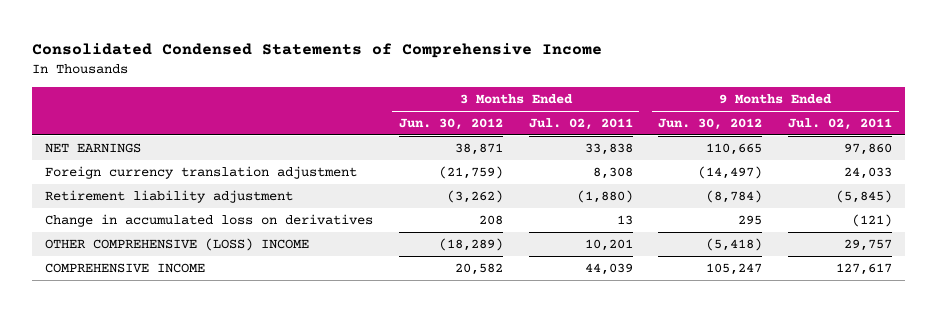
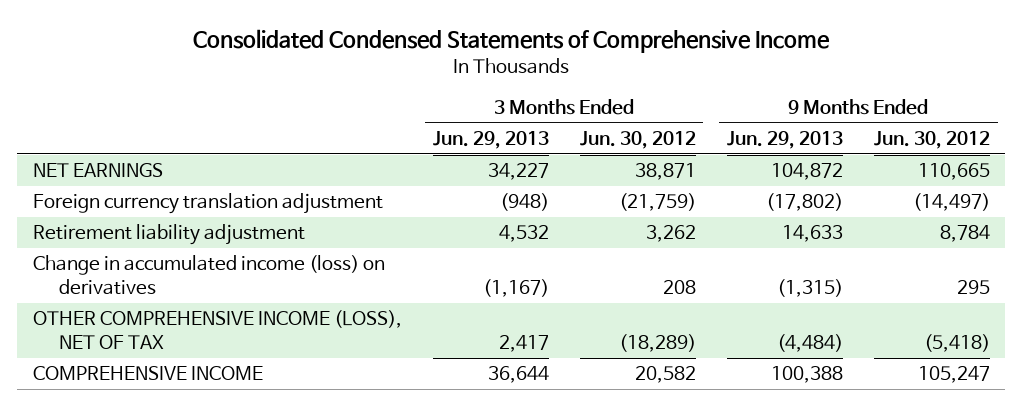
[528,117,633,130] Jul. 02, 2011 -> none
[788,117,893,130] Jul. 02, 2011 -> none
none -> [432,131,549,150] Jun. 29, 2013
none -> [726,131,843,150] Jun. 29, 2013
[446,189,503,203] (3,262) -> [645,225,696,243] 3,262
[706,189,763,203] (8,784) -> [939,225,990,243] 8,784
[45,213,374,227] Change in accumulated loss on derivatives -> [32,255,385,296] Change in accumulated income (loss) on derivatives
[45,237,310,251] OTHER COMPREHENSIVE (LOSS) INCOME -> [32,310,402,350] OTHER COMPREHENSIVE INCOME (LOSS), NET OF TAX

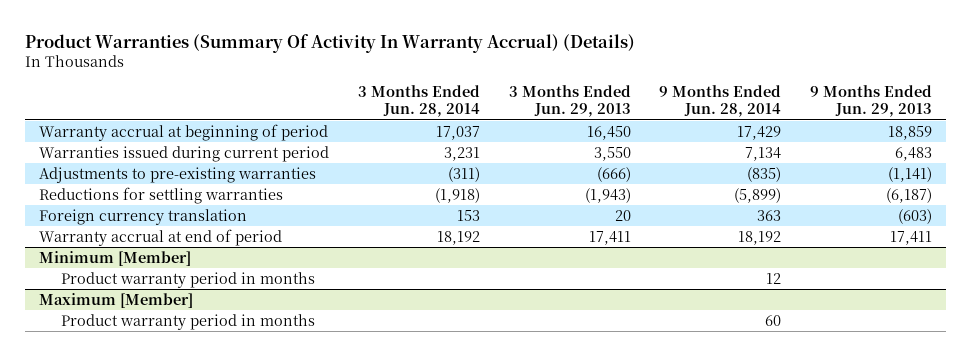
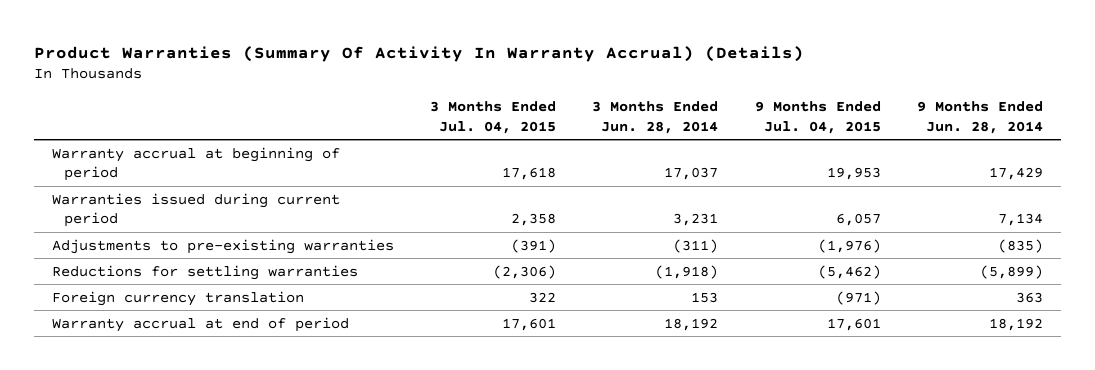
[508,85,631,118] 3 Months Ended Jun. 29, 2013 -> none
[809,85,932,118] 9 Months Ended Jun. 29, 2013 -> none
none -> [430,101,557,134] 3 Months Ended Jul. 04, 2015
none -> [754,101,881,134] 9 Months Ended Jul. 04, 2015
[39,250,192,266] Minimum [Member] -> none
[61,271,316,288] Product warranty period in months -> none
[39,292,194,308] Maximum [Member] -> none
[61,313,316,330] Product warranty period in months -> none

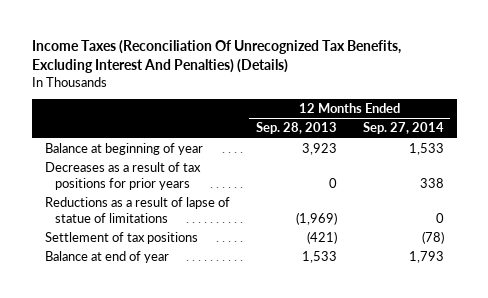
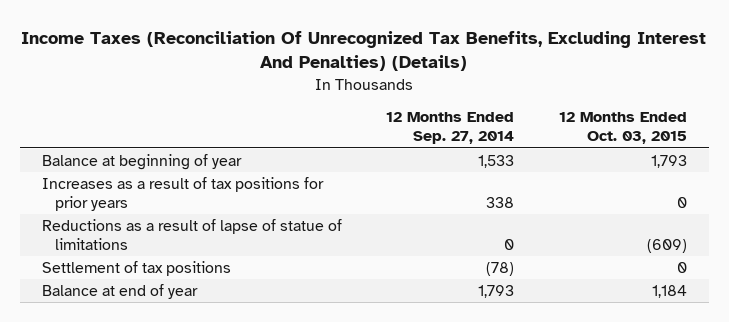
[255,122,337,135] Sep. 28, 2013 -> none
none -> [558,112,687,145] 12 Months Ended Oct. 03, 2015
[44,162,201,190] Decreases as a result of tax positions for prior years -> [41,177,324,211] Increases as a result of tax positions for prior years

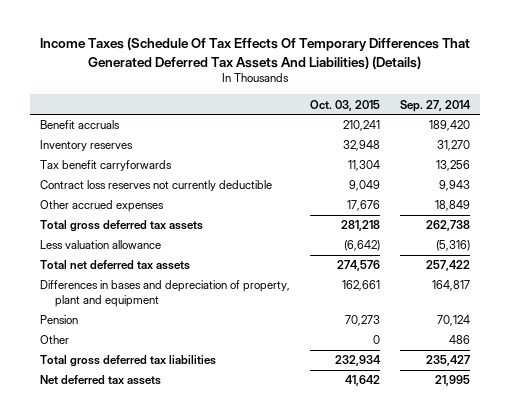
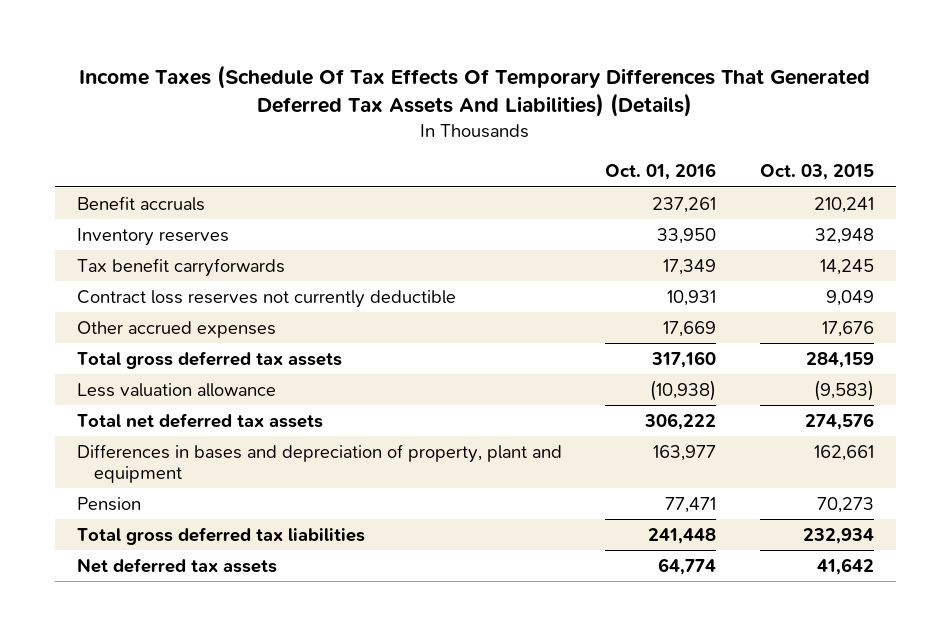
[400,99,472,112] Sep. 27, 2014 -> none
none -> [605,163,717,181] Oct. 01, 2016
[348,160,381,172] 11,304 -> [819,258,874,275] 14,245
[341,220,381,232] 281,218 -> [805,351,874,368] 284,159
[344,240,381,252] (6,642) -> [813,379,874,401] (9,583)
[40,335,70,345] Other -> none

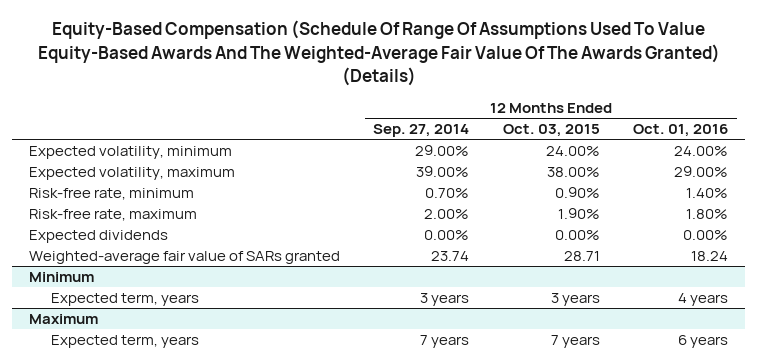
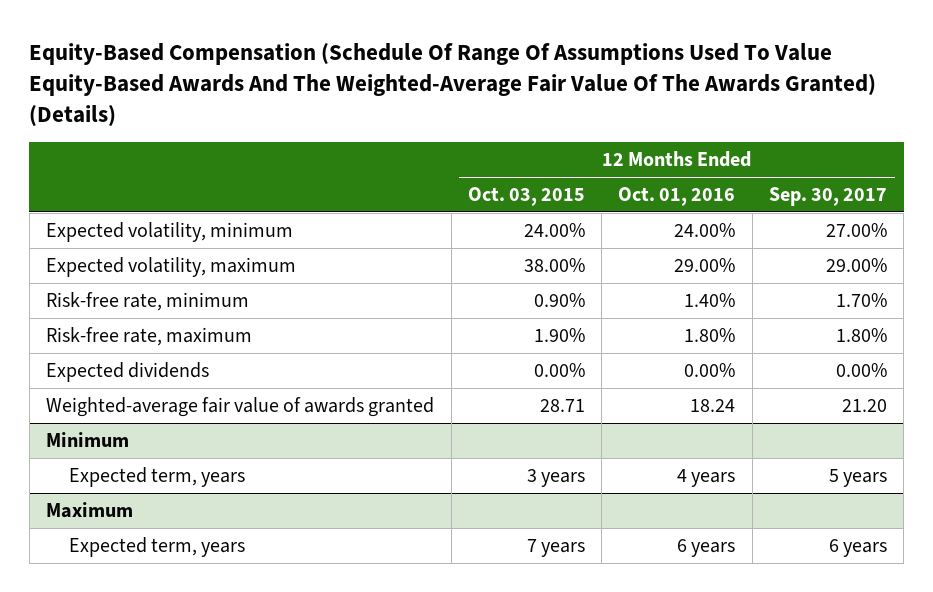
[373,124,470,138] Sep. 27, 2014 -> none
none -> [768,186,887,206] Sep. 30, 2017
[28,251,340,265] Weighted-average fair value of SARs granted -> [46,396,435,417] Weighted-average fair value of awards granted

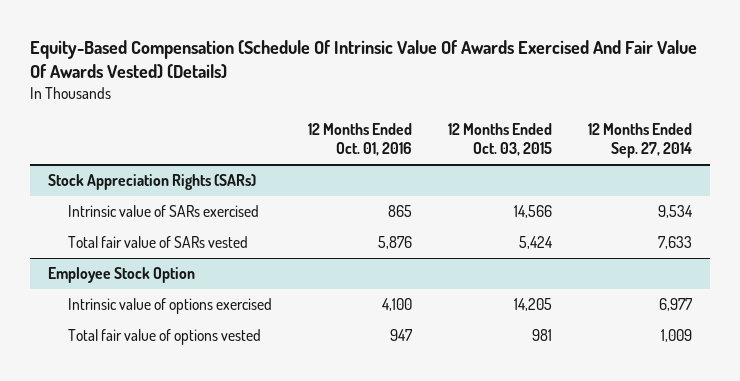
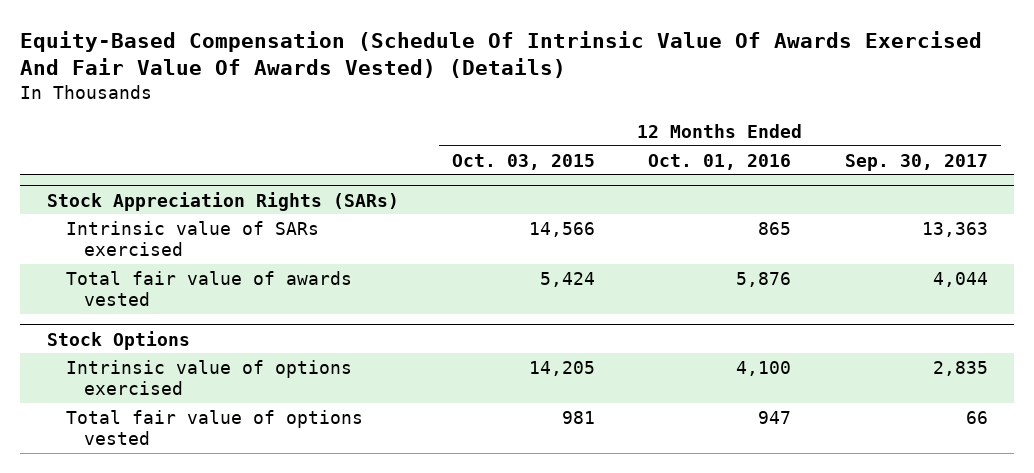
[587,123,692,159] 12 Months Ended Sep. 27, 2014 -> none
none -> [844,153,988,171] Sep. 30, 2017
[67,235,248,248] Total fair value of SARs vested -> [65,270,352,307] Total fair value of awards vested
[47,266,195,283] Employee Stock Option -> [46,330,190,350] Stock Options

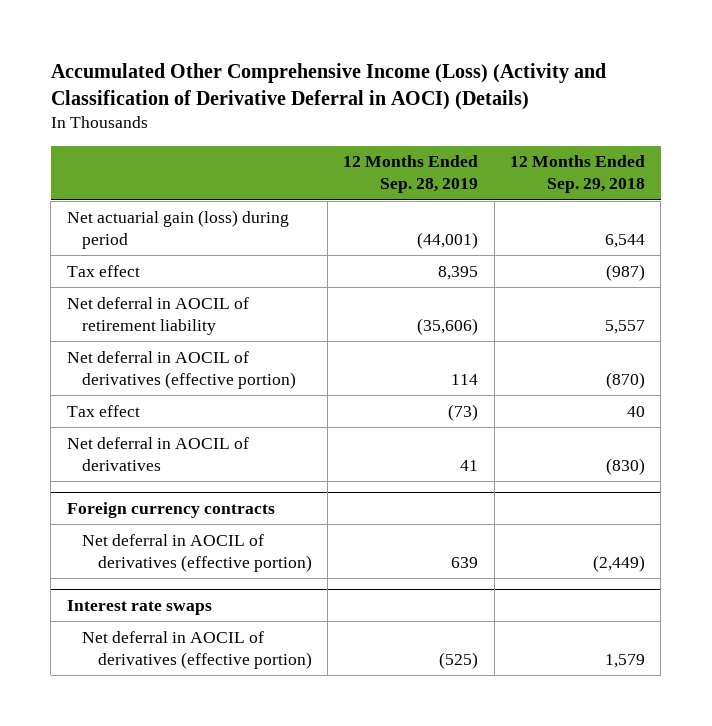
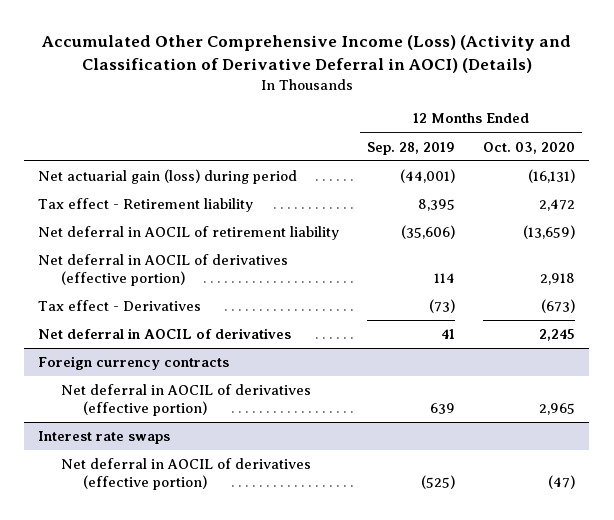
[509,155,645,194] 12 Months Ended Sep. 29, 2018 -> none
none -> [483,141,576,154] Oct. 03, 2020
[66,264,140,277] Tax effect -> [38,198,254,213] Tax effect - Retirement liability
[66,404,140,417] Tax effect -> [38,300,202,312] Tax effect - Derivatives

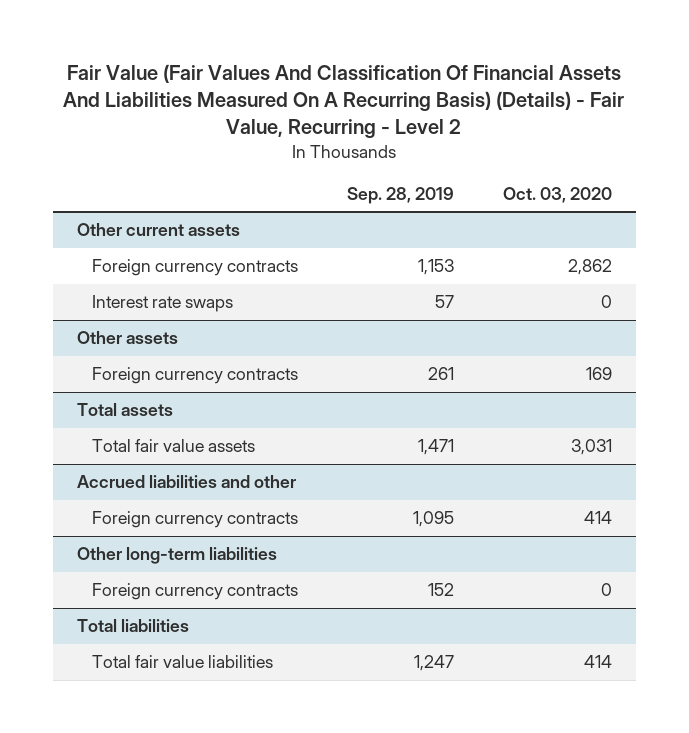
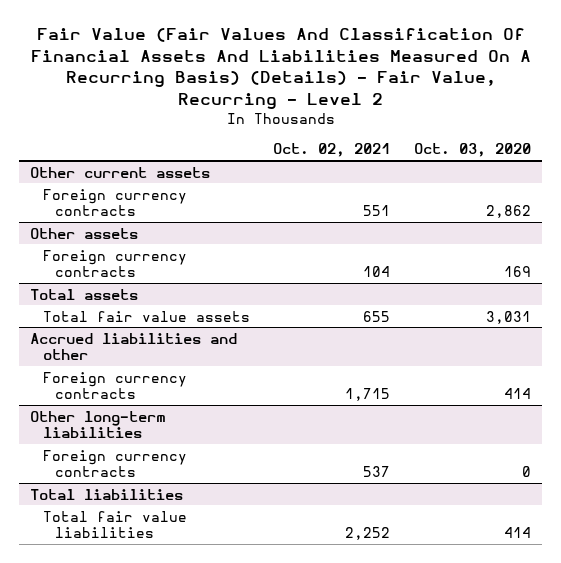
[346,186,454,204] Sep. 28, 2019 -> none
none -> [273,143,391,158] Oct. 02, 2021
[91,295,233,313] Interest rate swaps -> none

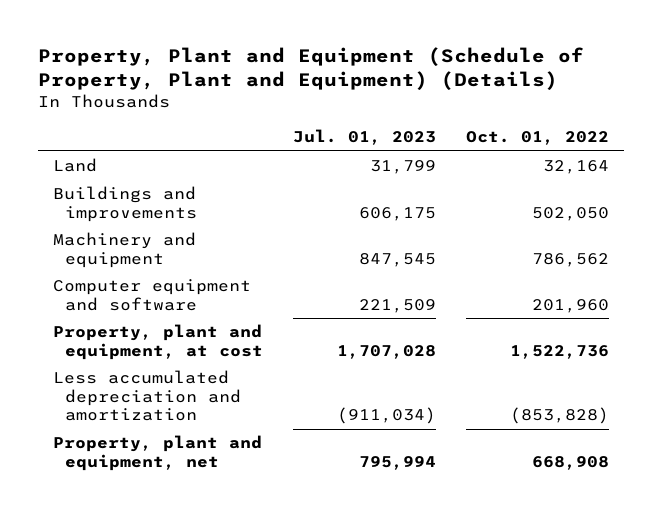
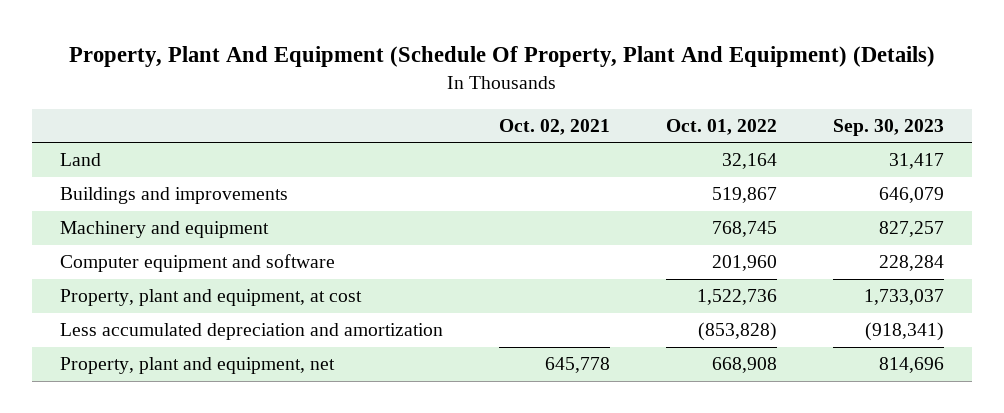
[37,47,584,91] Property, Plant and Equipment (Schedule of Property, Plant and Equipment) (Details) -> [68,46,935,68] Property, Plant And Equipment (Schedule Of Property, Plant And Equipment) (Details)
[292,129,436,146] Jul. 01, 2023 -> none
none -> [498,118,610,135] Oct. 02, 2021
none -> [832,118,944,136] Sep. 30, 2023
[532,206,610,221] 502,050 -> [711,187,777,204] 519,867
[532,252,610,267] 786,562 -> [711,221,777,238] 768,745

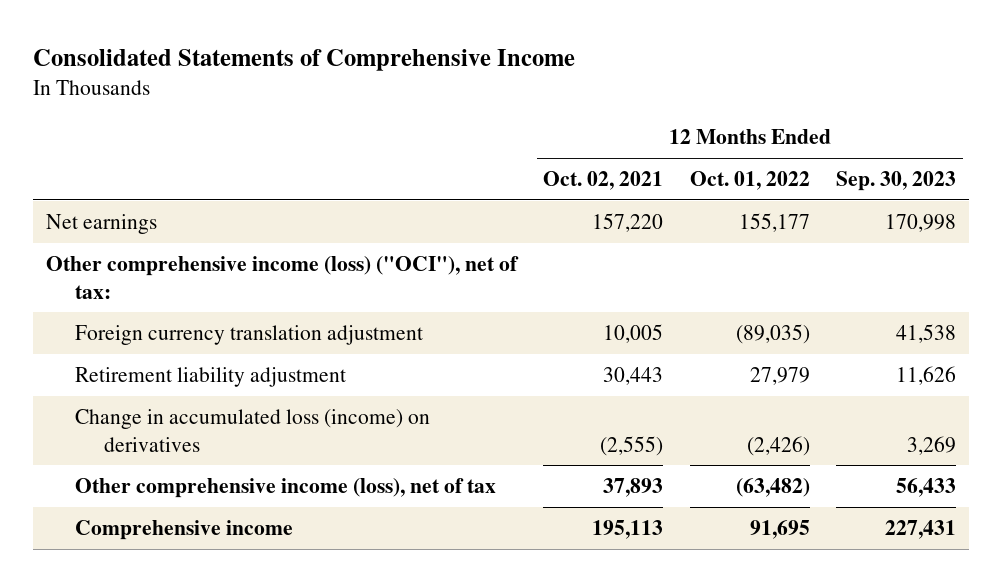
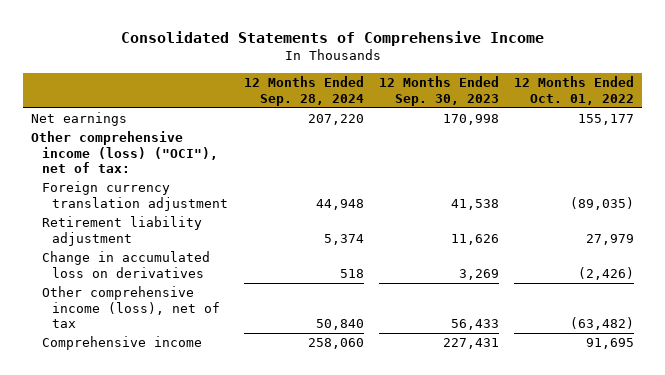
[543,171,664,191] Oct. 02, 2021 -> none
none -> [243,76,364,106] 12 Months Ended Sep. 28, 2024
[74,408,430,452] Change in accumulated loss (income) on derivatives -> [41,251,210,278] Change in accumulated loss on derivatives

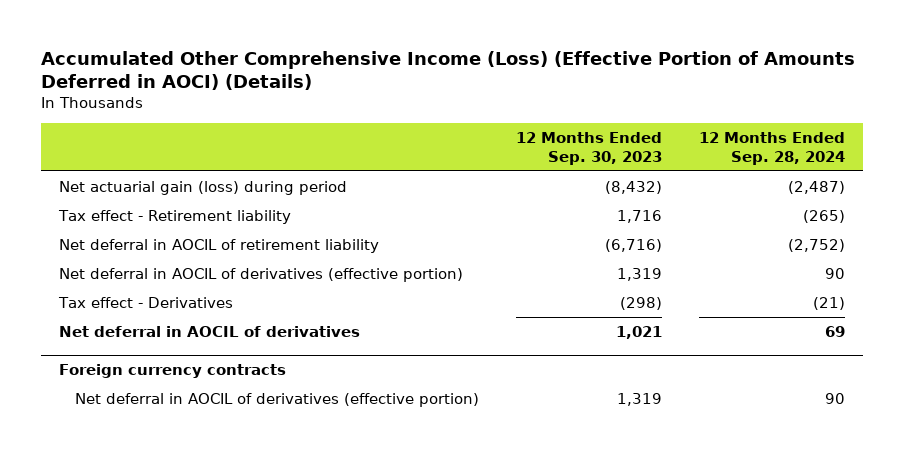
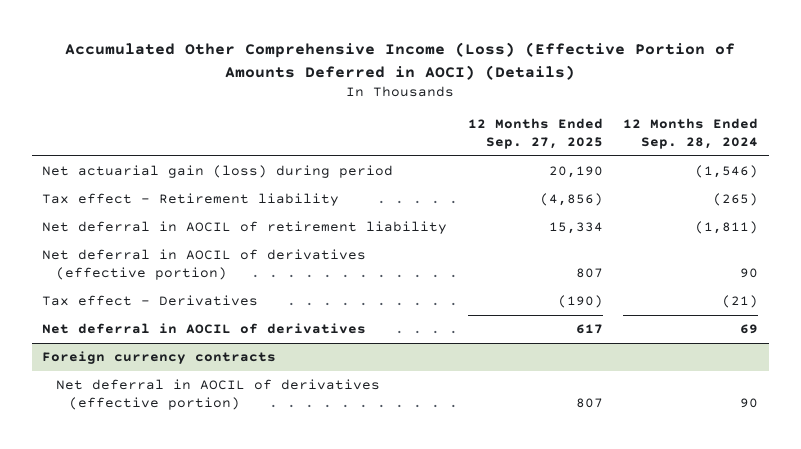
[516,132,663,165] 12 Months Ended Sep. 30, 2023 -> none
none -> [467,118,603,149] 12 Months Ended Sep. 27, 2025
[787,180,845,194] (2,487) -> [695,165,759,179] (1,546)
[787,238,845,252] (2,752) -> [695,221,759,235] (1,811)

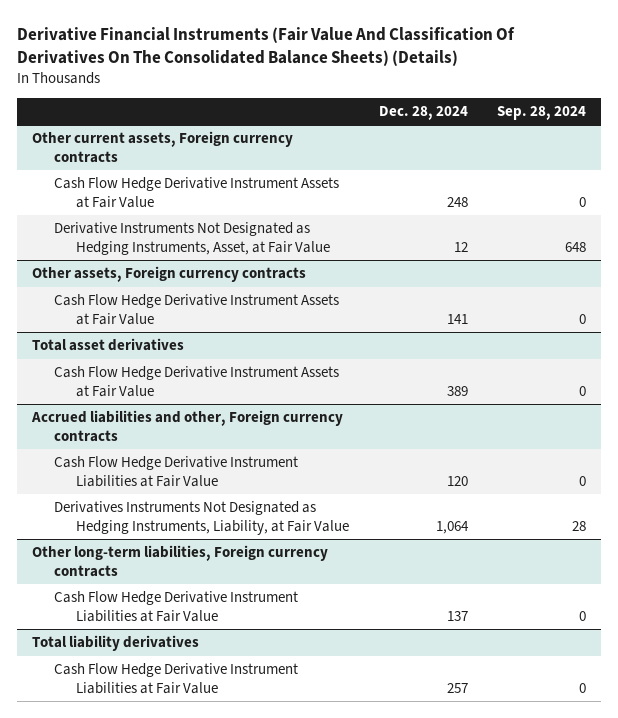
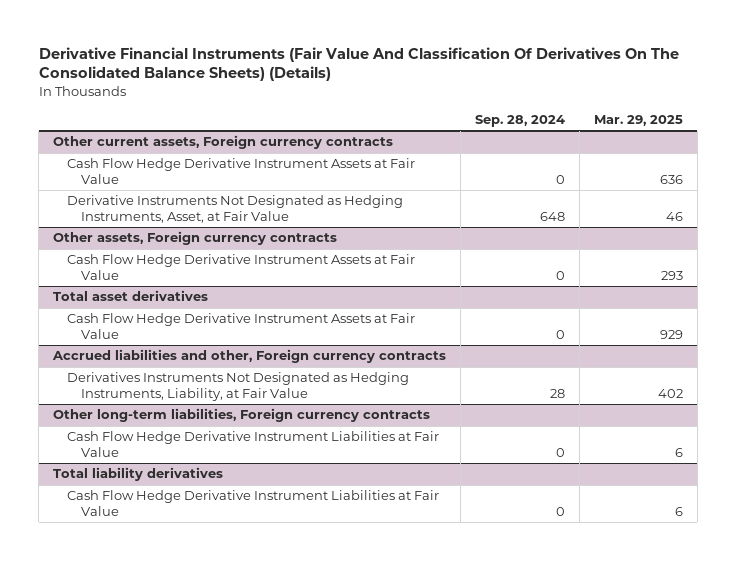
[378,105,468,120] Dec. 28, 2024 -> none
none -> [593,114,683,126] Mar. 29, 2025
[54,456,299,487] Cash Flow Hedge Derivative Instrument Liabilities at Fair Value -> none

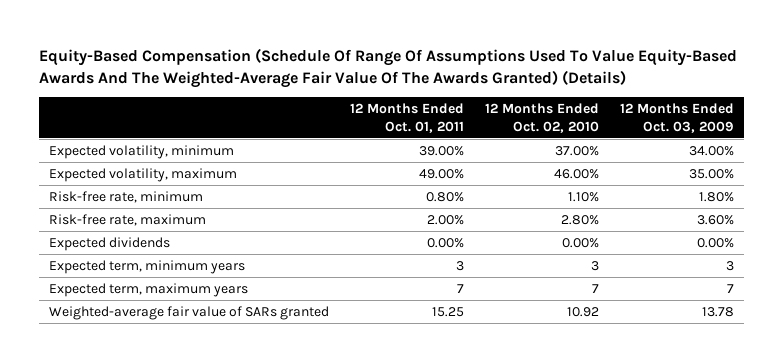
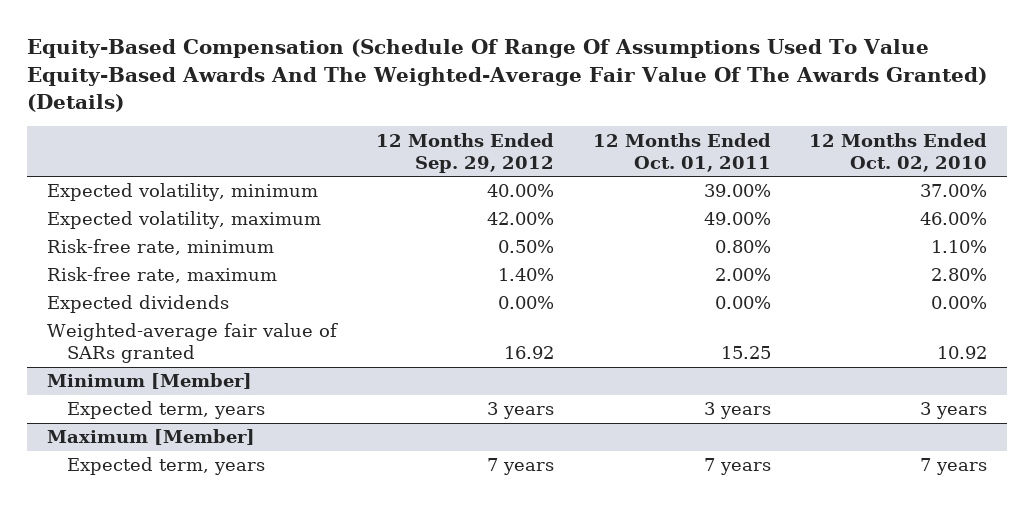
[619,102,734,133] 12 Months Ended Oct. 03, 2009 -> none
none -> [375,132,554,173] 12 Months Ended Sep. 29, 2012
[49,259,246,274] Expected term, minimum years -> none
[49,282,249,297] Expected term, maximum years -> none
none -> [46,373,252,390] Minimum [Member]
none -> [67,401,266,420] Expected term, years
none -> [46,429,255,446] Maximum [Member]
none -> [67,457,266,476] Expected term, years

